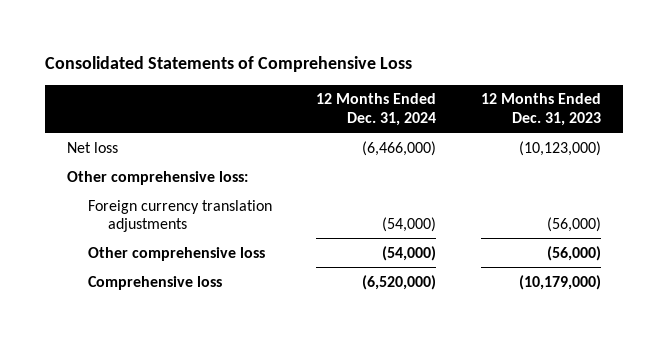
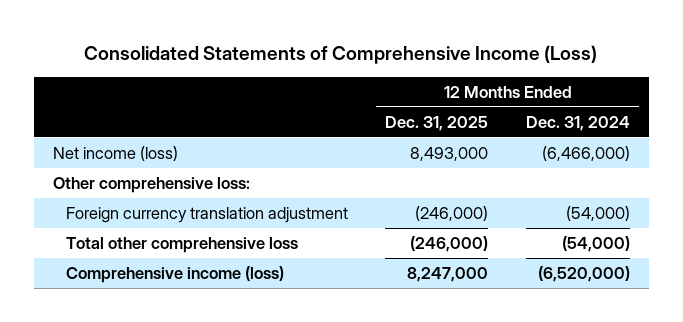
[44,56,412,73] Consolidated Statements of Comprehensive Loss -> [84,45,598,65] Consolidated Statements of Comprehensive Income (Loss)
[480,93,601,126] 12 Months Ended Dec. 31, 2023 -> none
none -> [385,116,489,132] Dec. 31, 2025
[67,141,119,153] Net loss -> [53,146,179,162] Net income (loss)
[87,199,272,233] Foreign currency translation adjustments -> [65,207,348,224] Foreign currency translation adjustment
[87,246,265,261] Other comprehensive loss -> [65,237,298,254] Total other comprehensive loss
[87,275,222,290] Comprehensive loss -> [65,266,284,284] Comprehensive income (loss)

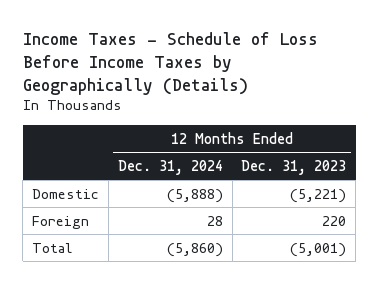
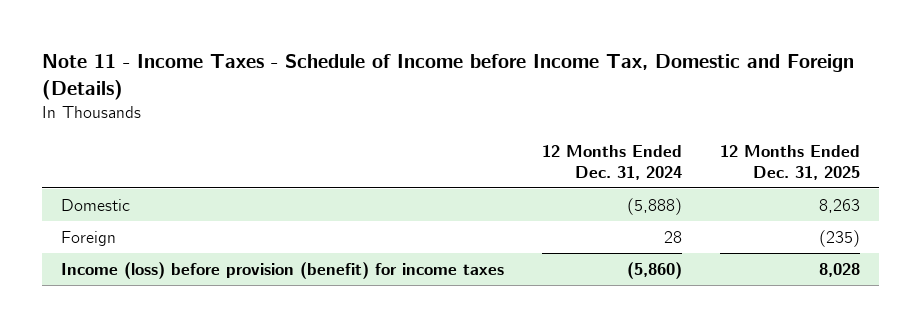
[22,32,318,95] Income Taxes - Schedule of Loss Before Income Taxes by Geographically (Details) -> [41,54,854,100] Note 11 - Income Taxes - Schedule of Income before Income Tax, Domestic and Foreign (Details)
[241,159,347,175] Dec. 31, 2023 -> none
none -> [720,144,861,180] 12 Months Ended Dec. 31, 2025
[31,242,73,253] Total -> [61,261,505,279] Income (loss) before provision (benefit) for income taxes

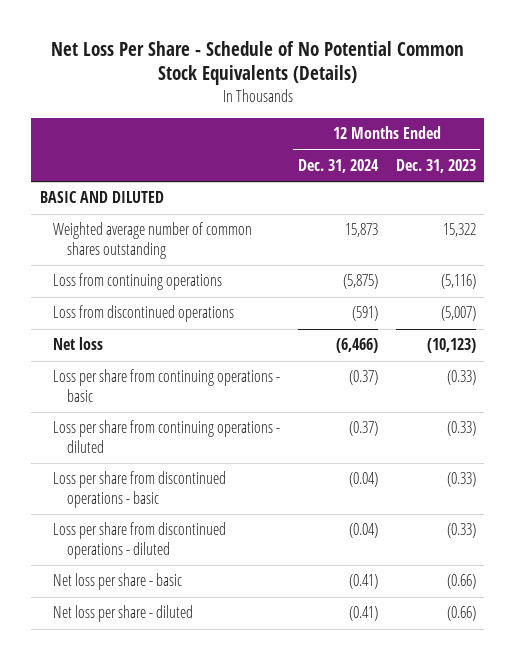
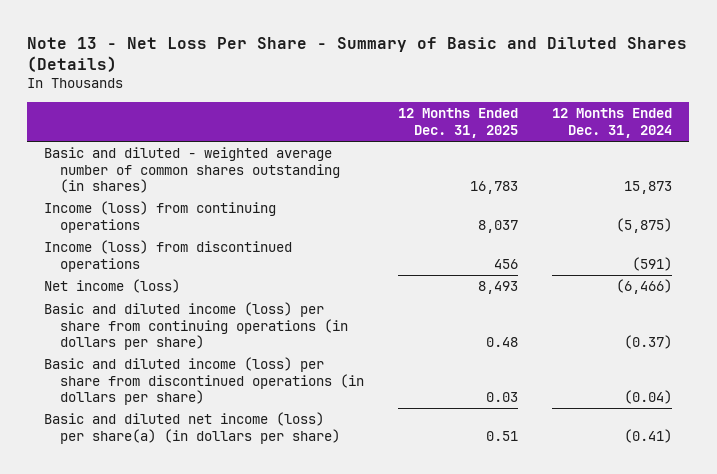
[50,40,464,86] Net Loss Per Share - Schedule of No Potential Common Stock Equivalents (Details) -> [27,36,688,72] Note 13 - Net Loss Per Share - Summary of Basic and Diluted Shares (Details)
[395,159,476,174] Dec. 31, 2023 -> none
none -> [398,108,519,138] 12 Months Ended Dec. 31, 2025
[39,191,164,204] BASIC AND DILUTED -> none
[53,420,281,453] Loss per share from continuing operations - diluted -> none
[53,522,227,559] Loss per share from discontinued operations - diluted -> none
[53,605,194,623] Net loss per share - diluted -> none
[53,222,253,259] Weighted average number of common shares outstanding -> [44,147,341,193] Basic and diluted - weighted average number of common shares outstanding (in shares)
[53,273,223,291] Loss from continuing operations -> [44,201,277,233] Income (loss) from continuing operations
[53,305,235,323] Loss from discontinued operations -> [44,240,293,272] Income (loss) from discontinued operations
[53,337,104,351] Net loss -> [44,279,181,294] Net income (loss)
[53,369,281,402] Loss per share from continuing operations - basic -> [44,302,349,350] Basic and diluted income (loss) per share from continuing operations (in dollars per share)
[53,471,227,508] Loss per share from discontinued operations - basic -> [44,357,365,405] Basic and diluted income (loss) per share from discontinued operations (in dollars per share)
[53,573,183,591] Net loss per share - basic -> [44,412,341,444] Basic and diluted net income (loss) per share(a) (in dollars per share)

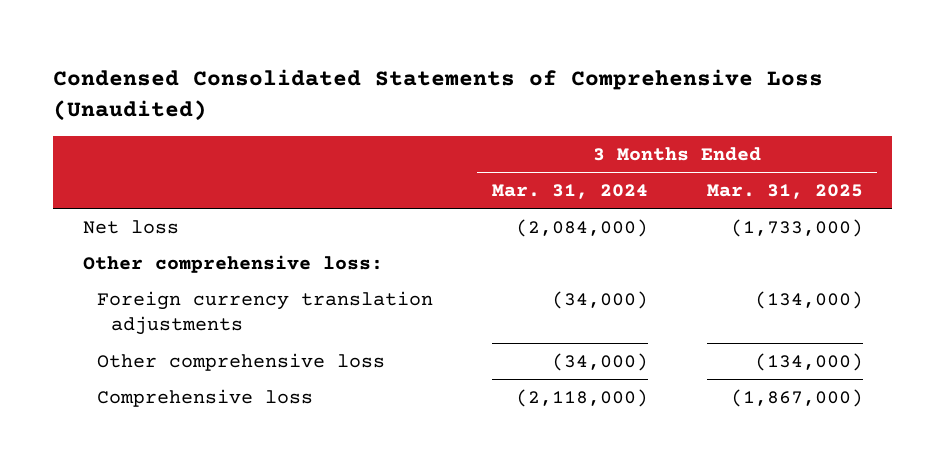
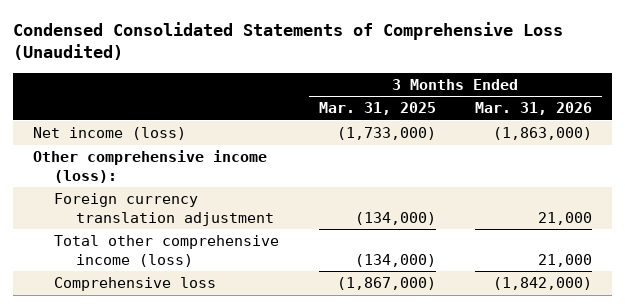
[491,184,648,200] Mar. 31, 2024 -> none
none -> [474,102,592,116] Mar. 31, 2026
[82,219,179,234] Net loss -> [33,127,187,141] Net income (loss)
[82,254,383,273] Other comprehensive loss: -> [33,150,268,183] Other comprehensive income (loss):
[96,290,433,336] Foreign currency translation adjustments -> [54,193,274,226] Foreign currency translation adjustment
[96,352,385,371] Other comprehensive loss -> [54,235,280,267] Total other comprehensive income (loss)

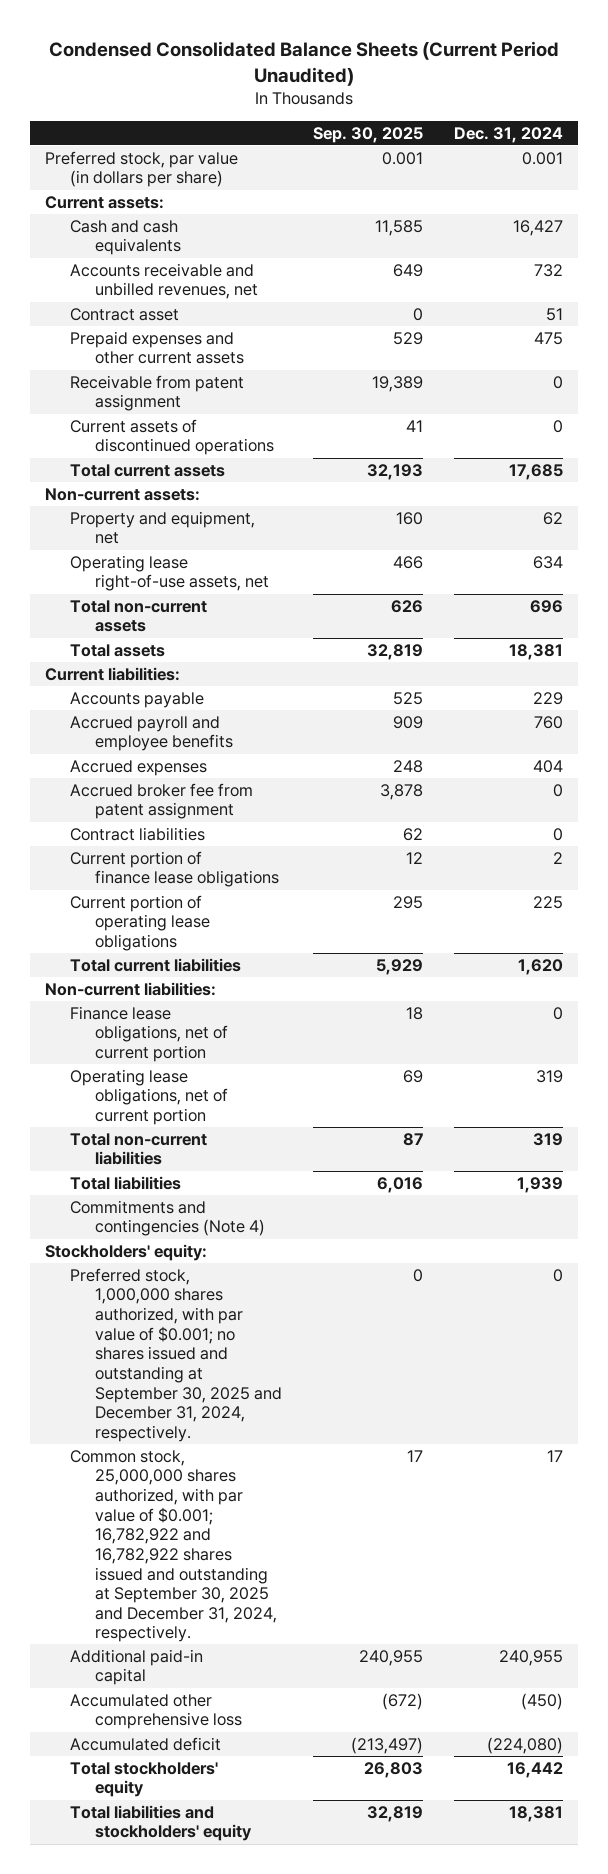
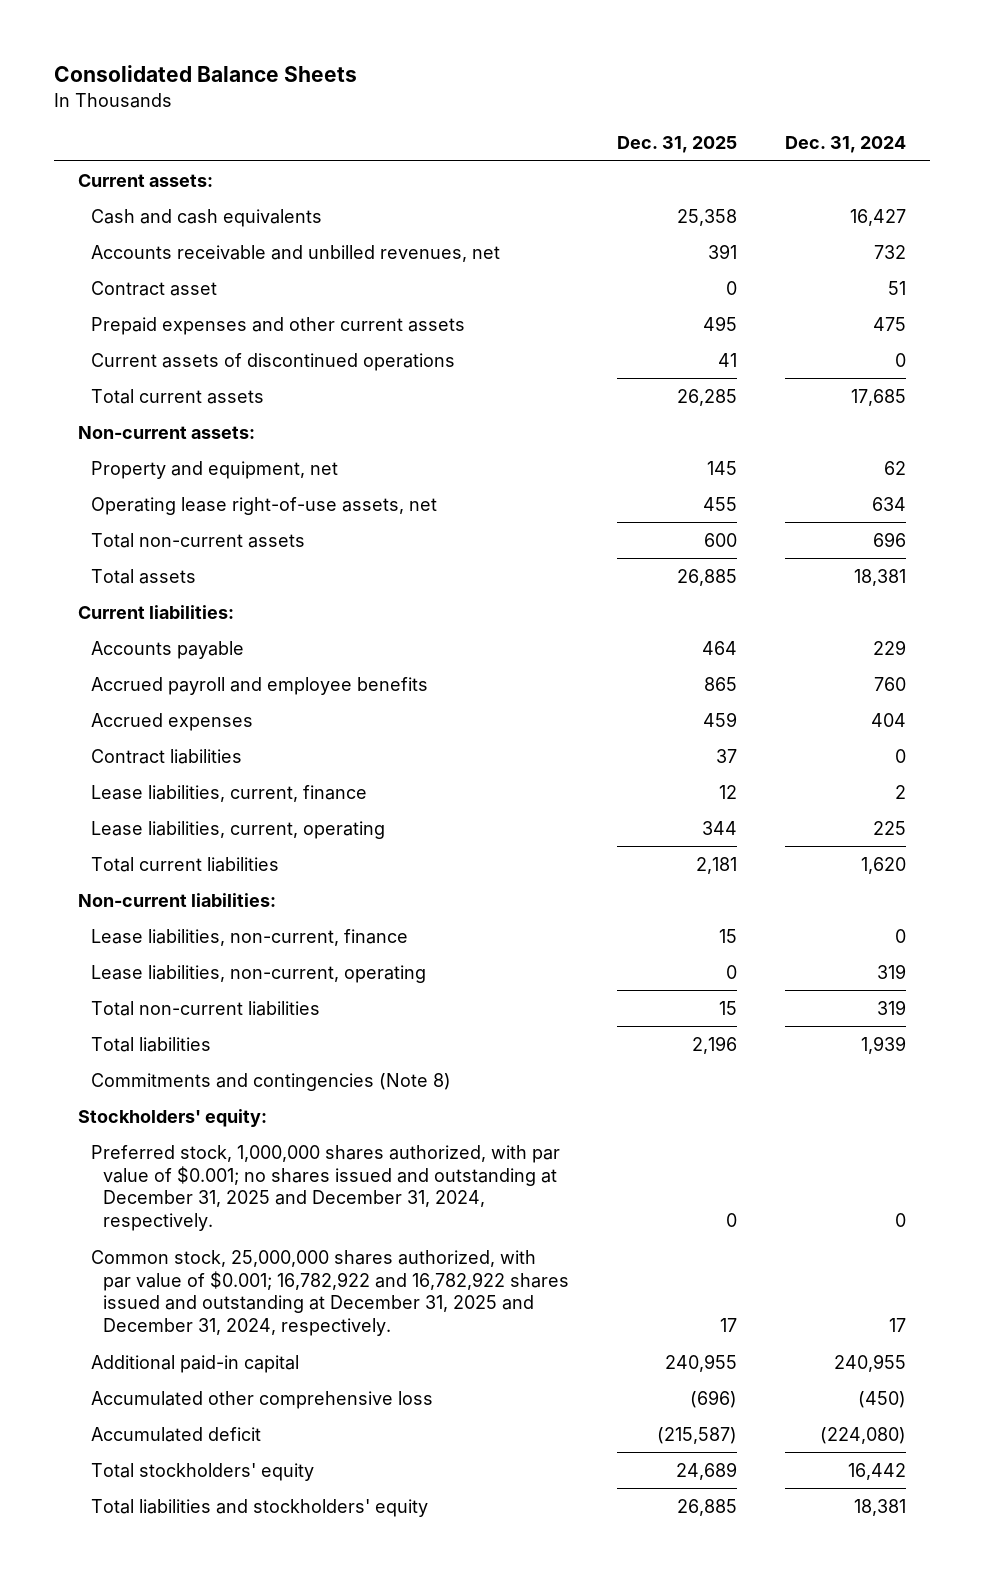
[48,40,559,86] Condensed Consolidated Balance Sheets (Current Period Unaudited) -> [54,65,358,83] Consolidated Balance Sheets
[312,126,423,143] Sep. 30, 2025 -> none
none -> [617,136,738,154] Dec. 31, 2025
[45,150,239,188] Preferred stock, par value (in dollars per share) -> none
[70,374,245,412] Receivable from patent assignment -> none
[70,782,254,820] Accrued broker fee from patent assignment -> none
[70,850,280,888] Current portion of finance lease obligations -> [90,784,367,802] Lease liabilities, current, finance
[70,894,211,952] Current portion of operating lease obligations -> [90,820,385,839] Lease liabilities, current, operating
[70,1005,229,1063] Finance lease obligations, net of current portion -> [90,928,408,946] Lease liabilities, non-current, finance
[70,1068,229,1126] Operating lease obligations, net of current portion -> [90,964,426,983] Lease liabilities, non-current, operating
[70,1199,266,1237] Commitments and contingencies (Note 4) -> [90,1072,451,1091] Commitments and contingencies (Note 8)
[70,1267,283,1442] Preferred stock, 1,000,000 shares authorized, with par value of $0.001; no shares issued and outstanding at September 30, 2025 and December 31, 2024, respectively. -> [90,1144,560,1232] Preferred stock, 1,000,000 shares authorized, with par value of $0.001; no shares issued and outstanding at December 31, 2025 and December 31, 2024, respectively.
[70,1449,278,1643] Common stock, 25,000,000 shares authorized, with par value of $0.001; 16,782,922 and 16,782,922 shares issued and outstanding at September 30, 2025 and December 31, 2024, respectively. -> [90,1249,570,1337] Common stock, 25,000,000 shares authorized, with par value of $0.001; 16,782,922 and 16,782,922 shares issued and outstanding at December 31, 2025 and December 31, 2024, respectively.

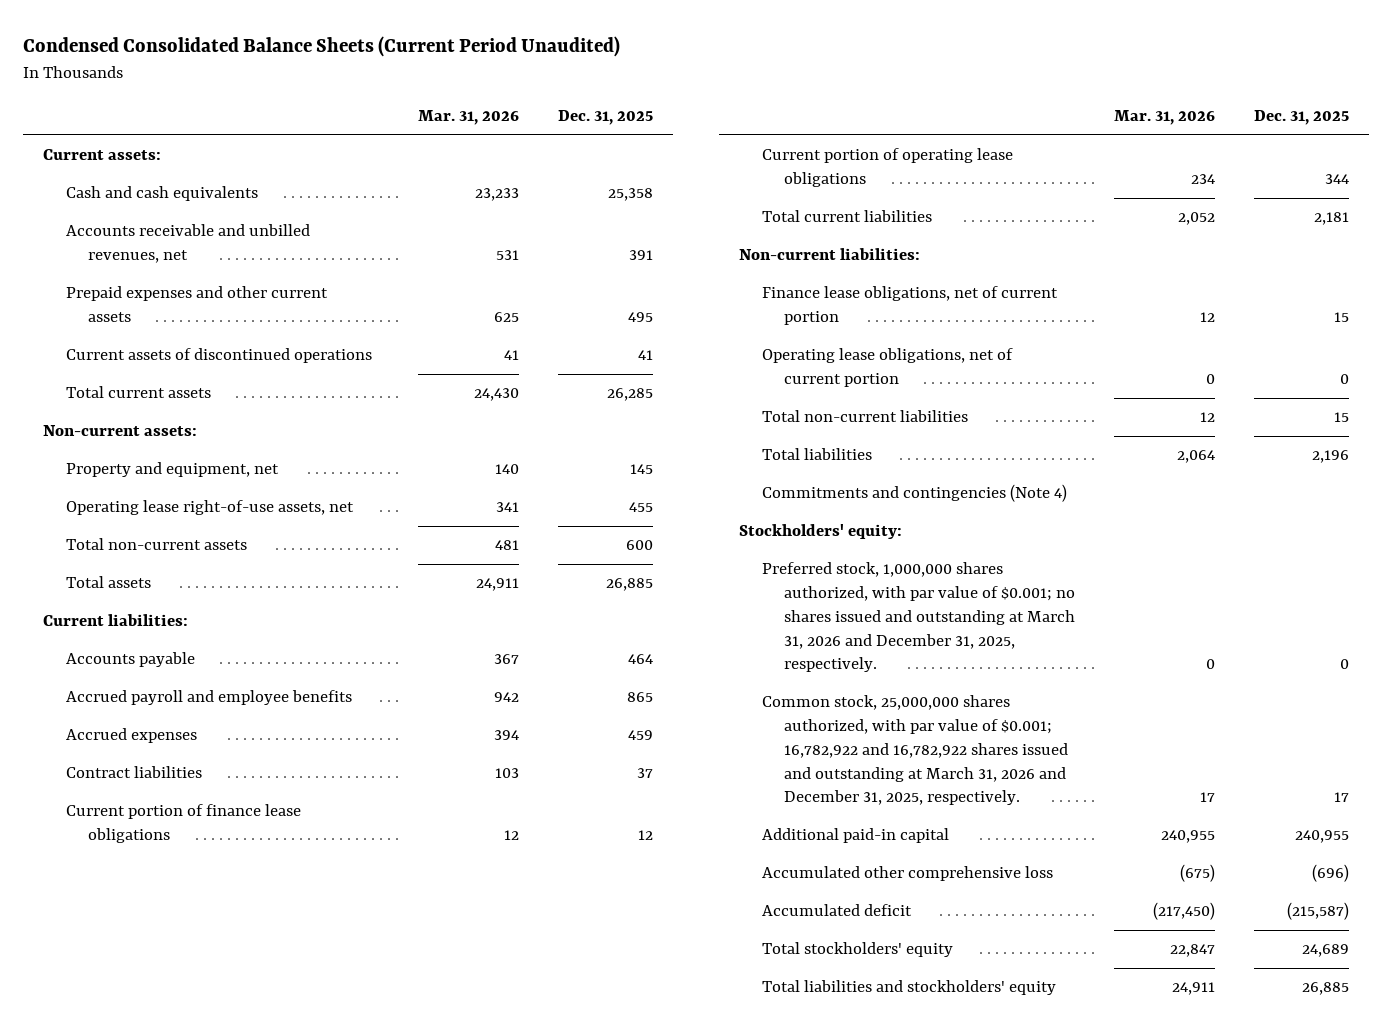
[54,65,358,83] Consolidated Balance Sheets -> [23,36,621,58] Condensed Consolidated Balance Sheets (Current Period Unaudited)
[785,136,907,154] Dec. 31, 2024 -> none
none -> [418,109,520,125] Mar. 31, 2026
[90,280,217,296] Contract asset -> none
[90,784,367,802] Lease liabilities, current, finance -> [65,804,301,844] Current portion of finance lease obligations
[90,820,385,839] Lease liabilities, current, operating -> [761,148,1013,188] Current portion of operating lease obligations
[90,928,408,946] Lease liabilities, non-current, finance -> [761,286,1058,326] Finance lease obligations, net of current portion
[90,964,426,983] Lease liabilities, non-current, operating -> [761,348,1013,388] Operating lease obligations, net of current portion
[90,1072,451,1091] Commitments and contingencies (Note 8) -> [761,484,1067,503] Commitments and contingencies (Note 4)
[90,1144,560,1232] Preferred stock, 1,000,000 shares authorized, with par value of $0.001; no shares issued and outstanding at December 31, 2025 and December 31, 2024, respectively. -> [761,562,1076,673] Preferred stock, 1,000,000 shares authorized, with par value of $0.001; no shares issued and outstanding at March 31, 2026 and December 31, 2025, respectively.
[90,1249,570,1337] Common stock, 25,000,000 shares authorized, with par value of $0.001; 16,782,922 and 16,782,922 shares issued and outstanding at December 31, 2025 and December 31, 2024, respectively. -> [761,695,1069,806] Common stock, 25,000,000 shares authorized, with par value of $0.001; 16,782,922 and 16,782,922 shares issued and outstanding at March 31, 2026 and December 31, 2025, respectively.

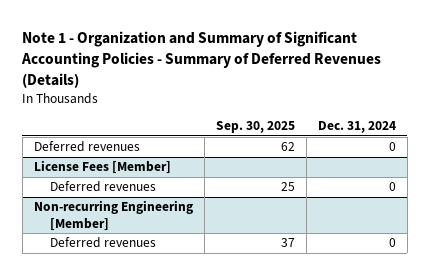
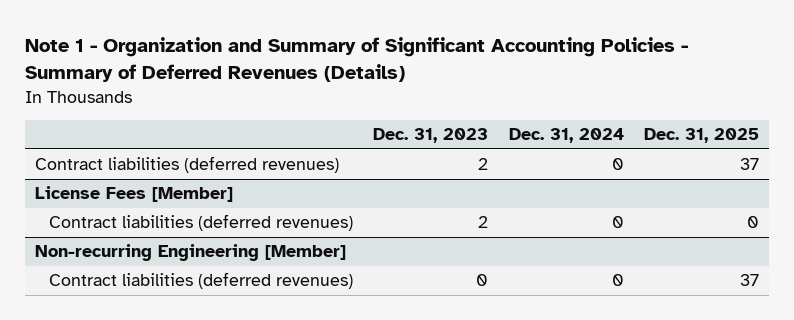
[215,121,295,134] Sep. 30, 2025 -> none
none -> [373,128,489,144] Dec. 31, 2023
none -> [643,128,759,144] Dec. 31, 2025
[33,141,140,153] Deferred revenues -> [35,156,340,174] Contract liabilities (deferred revenues)
[50,181,157,193] Deferred revenues -> [49,214,354,232] Contract liabilities (deferred revenues)
[50,237,157,249] Deferred revenues -> [49,272,354,290] Contract liabilities (deferred revenues)

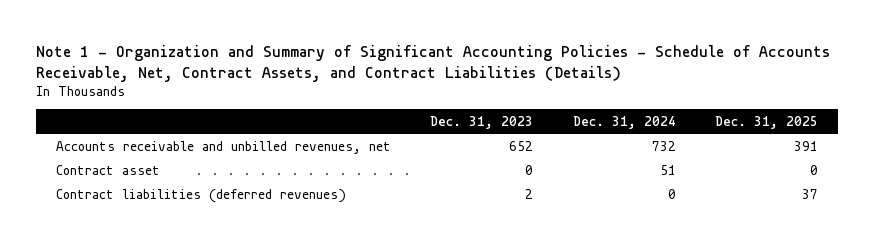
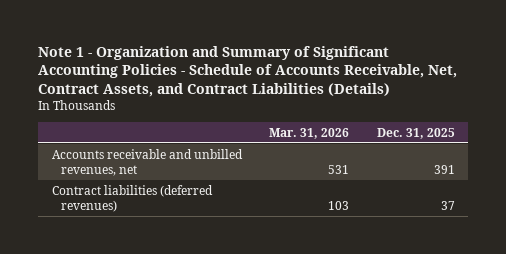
[430,115,534,129] Dec. 31, 2023 -> none
[572,115,676,129] Dec. 31, 2024 -> none
none -> [269,127,350,139] Mar. 31, 2026
[55,164,160,175] Contract asset -> none

